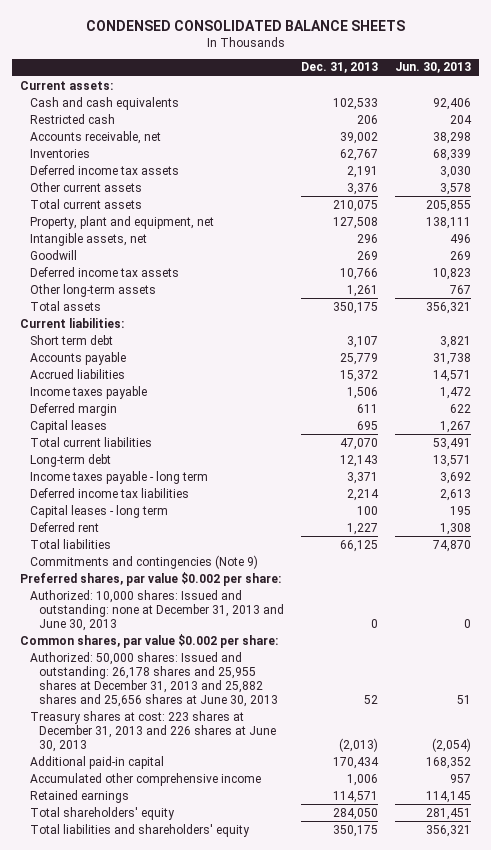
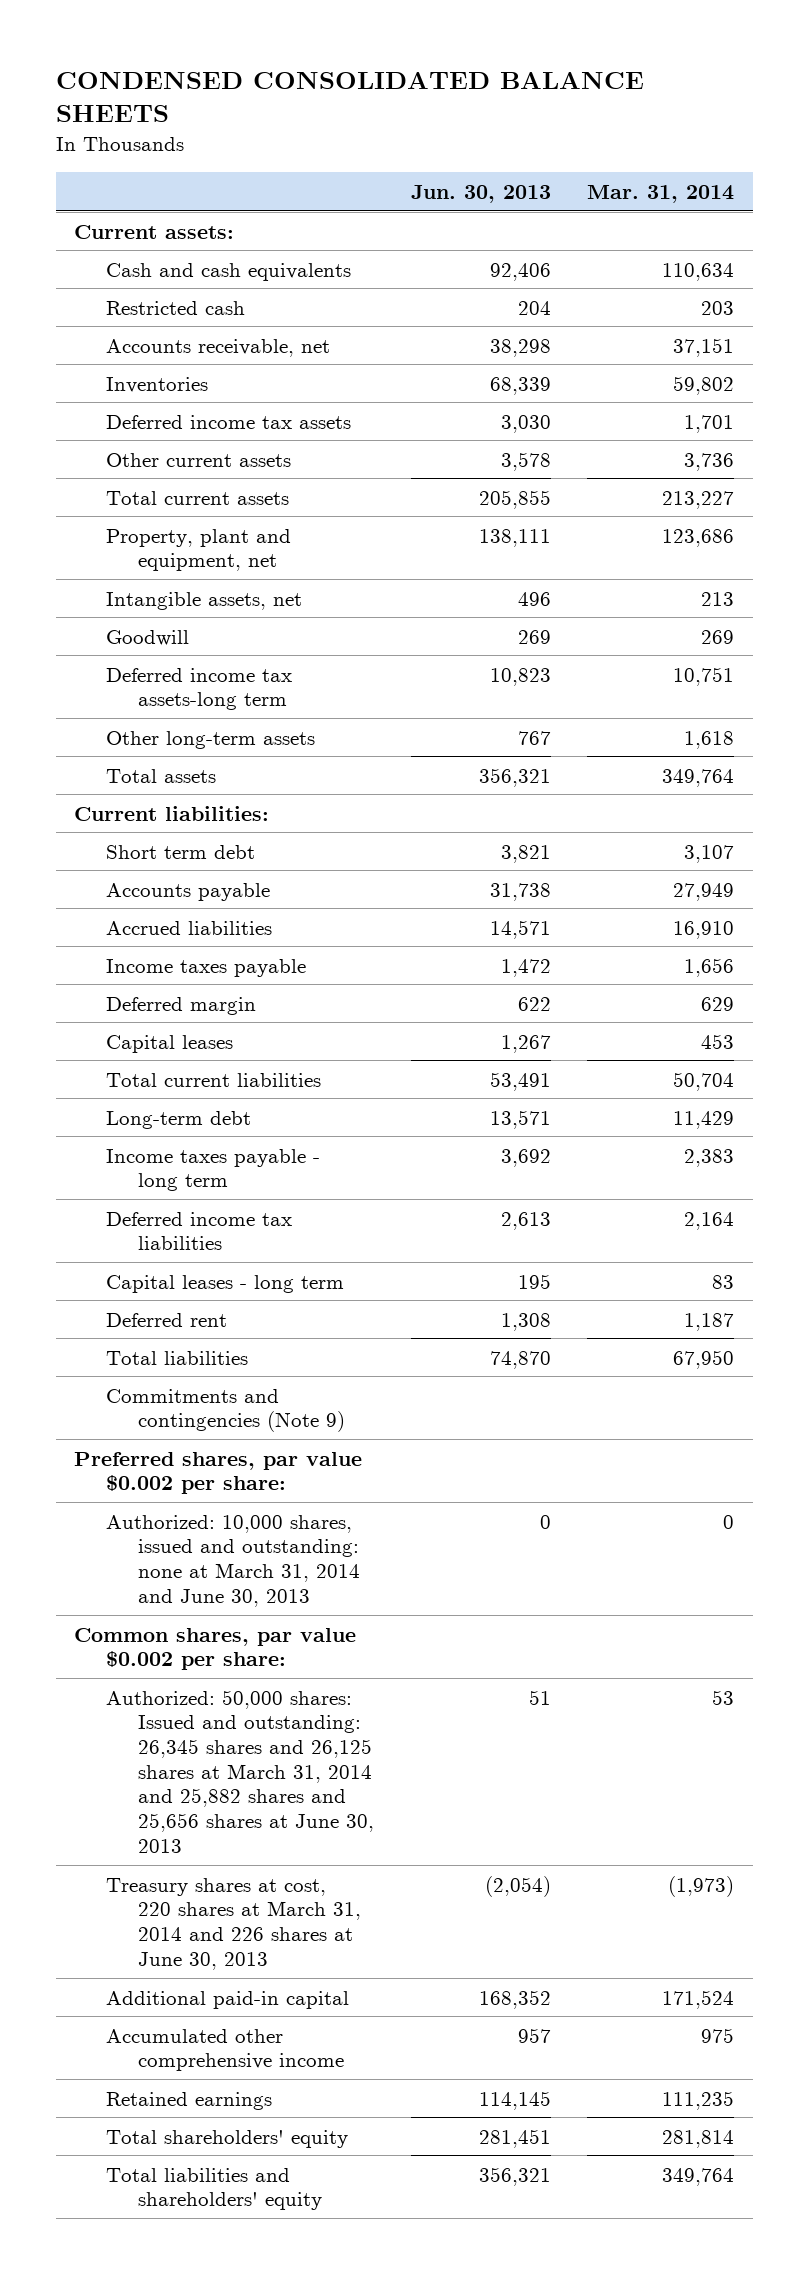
[300,62,378,74] Dec. 31, 2013 -> none
none -> [587,184,735,203] Mar. 31, 2014
[29,266,179,277] Deferred income tax assets -> [106,667,293,711] Deferred income tax assets-long term
[29,589,284,631] Authorized: 10,000 shares: Issued and outstanding: none at December 31, 2013 and June 30, 2013 -> [106,1514,361,1607] Authorized: 10,000 shares, issued and outstanding: none at March 31, 2014 and June 30, 2013
[29,651,278,707] Authorized: 50,000 shares: Issued and outstanding: 26,178 shares and 25,955 shares at December 31, 2013 and 25,882 shares and 25,656 shares at June 30, 2013 -> [106,1689,375,1853] Authorized: 50,000 shares: Issued and outstanding: 26,345 shares and 26,125 shares at March 31, 2014 and 25,882 shares and 25,656 shares at June 30, 2013
[29,710,276,752] Treasury shares at cost: 223 shares at December 31, 2013 and 226 shares at June 30, 2013 -> [106,1877,362,1970] Treasury shares at cost, 220 shares at March 31, 2014 and 226 shares at June 30, 2013

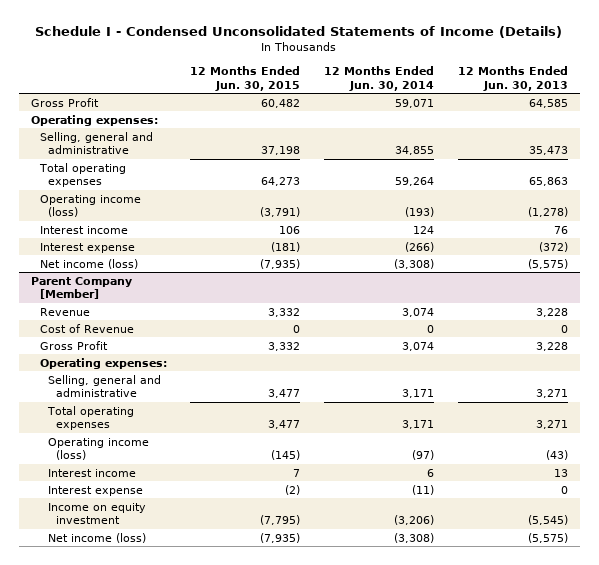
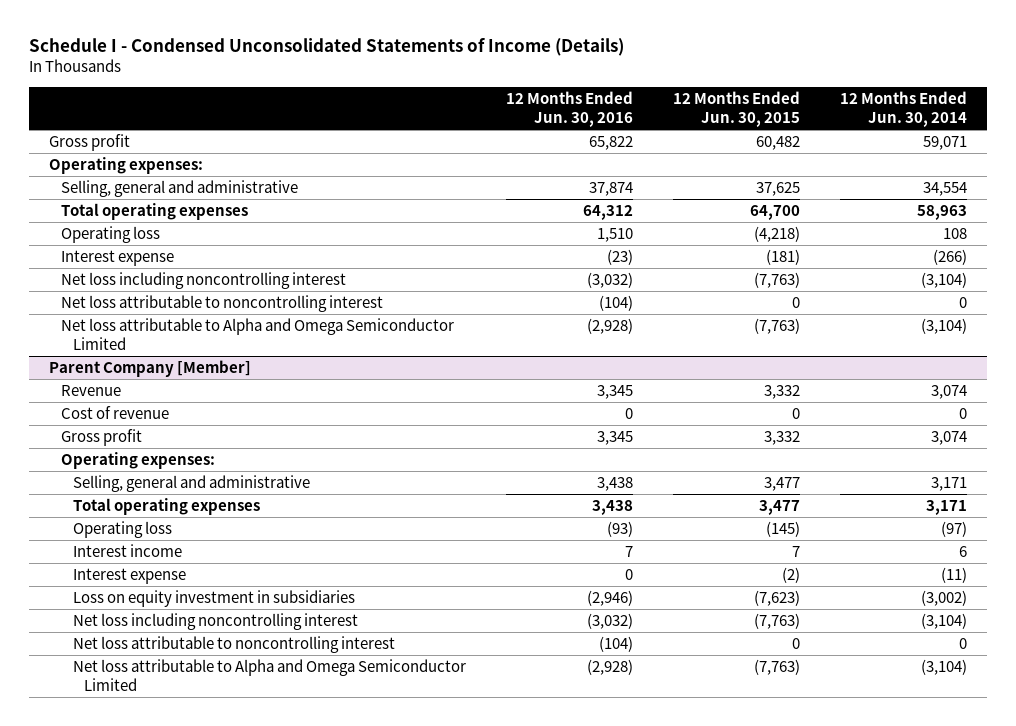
[457,66,568,91] 12 Months Ended Jun. 30, 2013 -> none
none -> [505,91,633,128] 12 Months Ended Jun. 30, 2016
[31,97,100,107] Gross Profit -> [49,133,131,151] Gross profit
[39,225,128,234] Interest income -> none
[261,146,301,156] 37,198 -> [755,181,800,196] 37,625
[394,146,434,156] 34,855 -> [922,181,967,196] 34,554
[261,177,301,187] 64,273 -> [749,204,800,220] 64,700
[394,177,434,187] 59,264 -> [916,204,967,220] 58,963
[39,194,141,218] Operating income (loss) -> [60,225,160,243] Operating loss
[260,207,301,218] (3,791) -> [753,225,800,242] (4,218)
[404,207,434,218] (193) -> [942,227,967,239] 108
none -> [60,271,346,289] Net loss including noncontrolling interest
none -> [60,294,383,312] Net loss attributable to noncontrolling interest
[39,258,138,269] Net income (loss) -> [60,317,454,351] Net loss attributable to Alpha and Omega Semiconductor Limited
[260,258,301,269] (7,935) -> [753,317,800,334] (7,763)
[393,258,434,269] (3,308) -> [920,317,967,334] (3,104)
[39,323,134,333] Cost of Revenue -> [60,405,169,419] Cost of revenue
[39,340,108,350] Gross Profit -> [60,428,142,446] Gross profit
[47,437,149,461] Operating income (loss) -> [72,520,172,538] Operating loss
[47,502,146,525] Income on equity investment -> [72,589,355,607] Loss on equity investment in subsidiaries
[260,515,301,526] (7,795) -> [753,589,800,606] (7,623)
[393,515,434,526] (3,206) -> [920,589,967,606] (3,002)
none -> [72,612,358,630] Net loss including noncontrolling interest
none -> [72,635,395,653] Net loss attributable to noncontrolling interest
[47,532,146,543] Net income (loss) -> [72,658,466,692] Net loss attributable to Alpha and Omega Semiconductor Limited
[260,532,301,543] (7,935) -> [753,658,800,675] (7,763)
[393,532,434,543] (3,308) -> [920,658,967,675] (3,104)

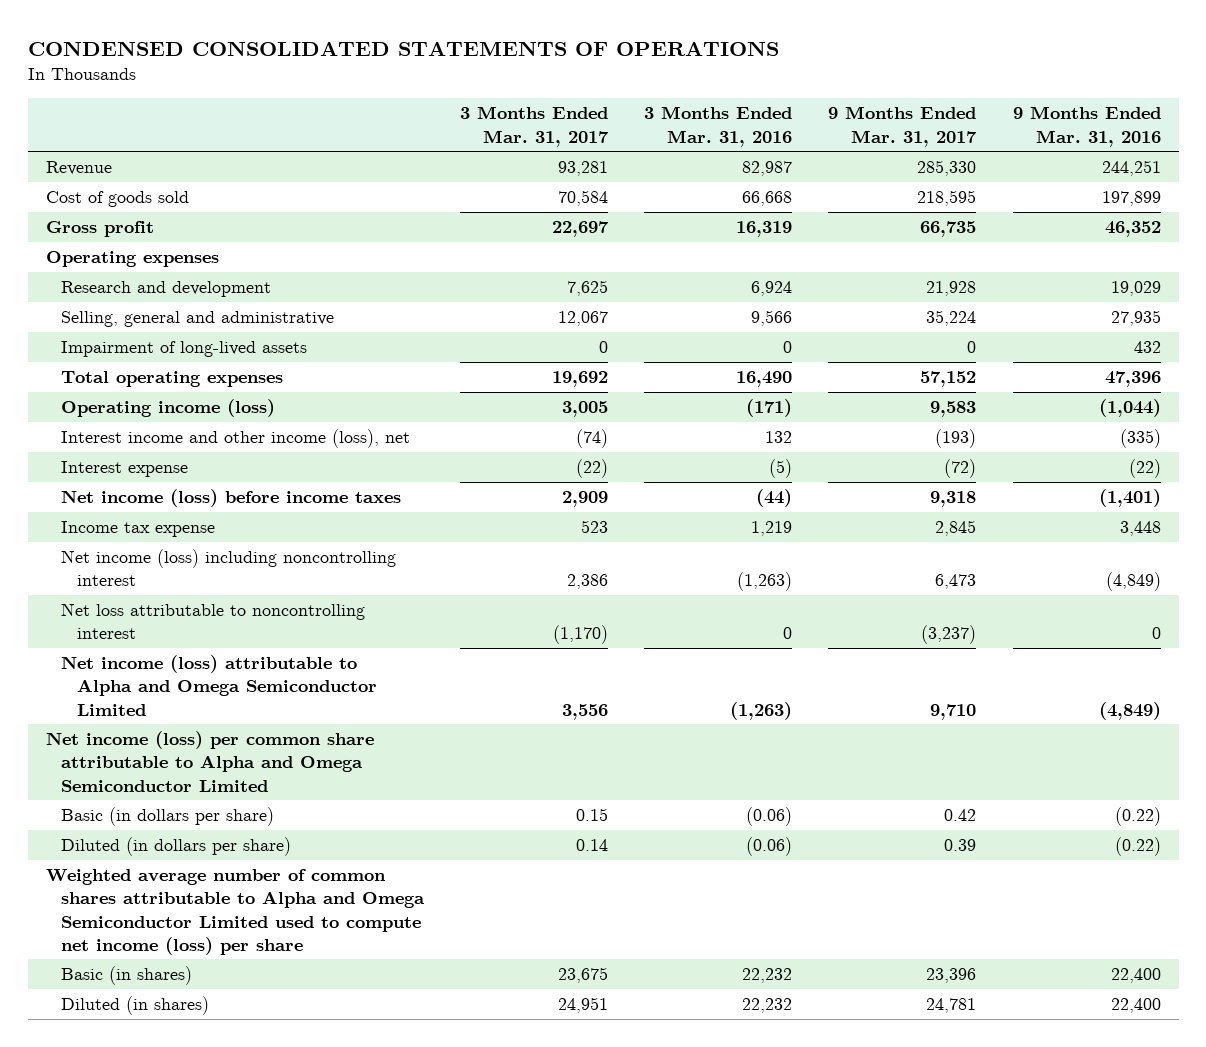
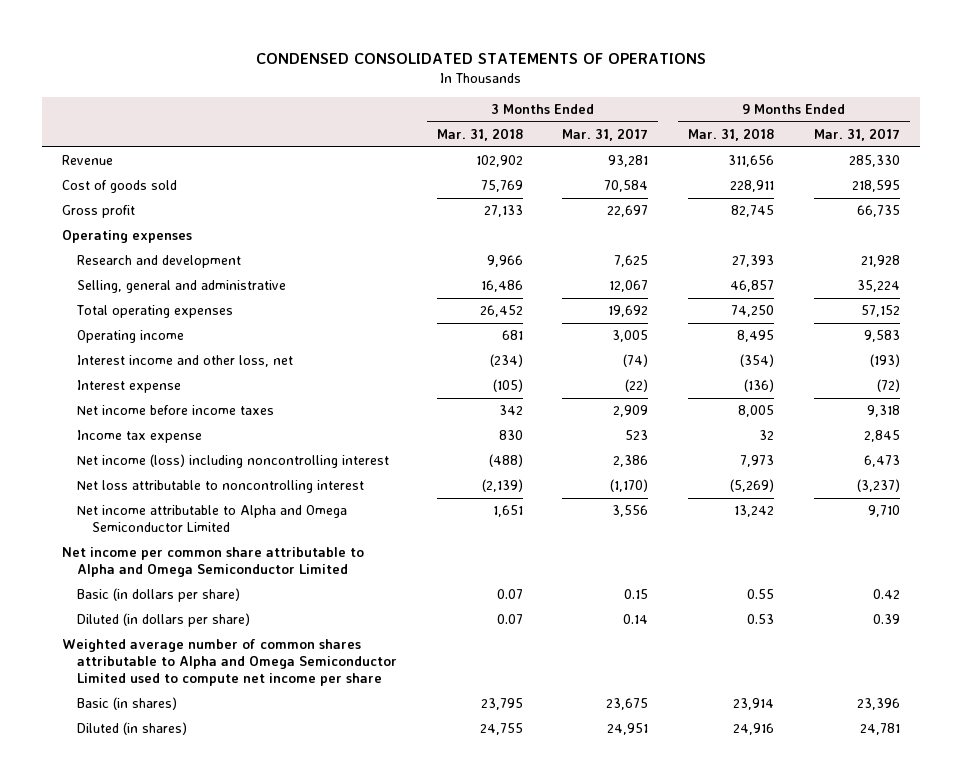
[644,106,793,147] 3 Months Ended Mar. 31, 2016 -> none
[1012,106,1161,147] 9 Months Ended Mar. 31, 2016 -> none
none -> [436,128,523,142] Mar. 31, 2018
none -> [688,128,775,142] Mar. 31, 2018
[61,341,308,358] Impairment of long-lived assets -> none
[61,399,276,418] Operating income (loss) -> [76,330,184,344] Operating income
[61,429,411,449] Interest income and other income (loss), net -> [76,355,293,368] Interest income and other loss, net
[61,489,402,508] Net income (loss) before income taxes -> [76,405,274,416] Net income before income taxes
[61,655,378,716] Net income (loss) attributable to Alpha and Omega Semiconductor Limited -> [76,505,347,533] Net income attributable to Alpha and Omega Semiconductor Limited
[45,731,374,792] Net income (loss) per common share attributable to Alpha and Omega Semiconductor Limited -> [61,547,364,578] Net income per common share attributable to Alpha and Omega Semiconductor Limited
[45,869,426,955] Weighted average number of common shares attributable to Alpha and Omega Semiconductor Limited used to compute net income (loss) per share -> [61,639,397,687] Weighted average number of common shares attributable to Alpha and Omega Semiconductor Limited used to compute net income per share

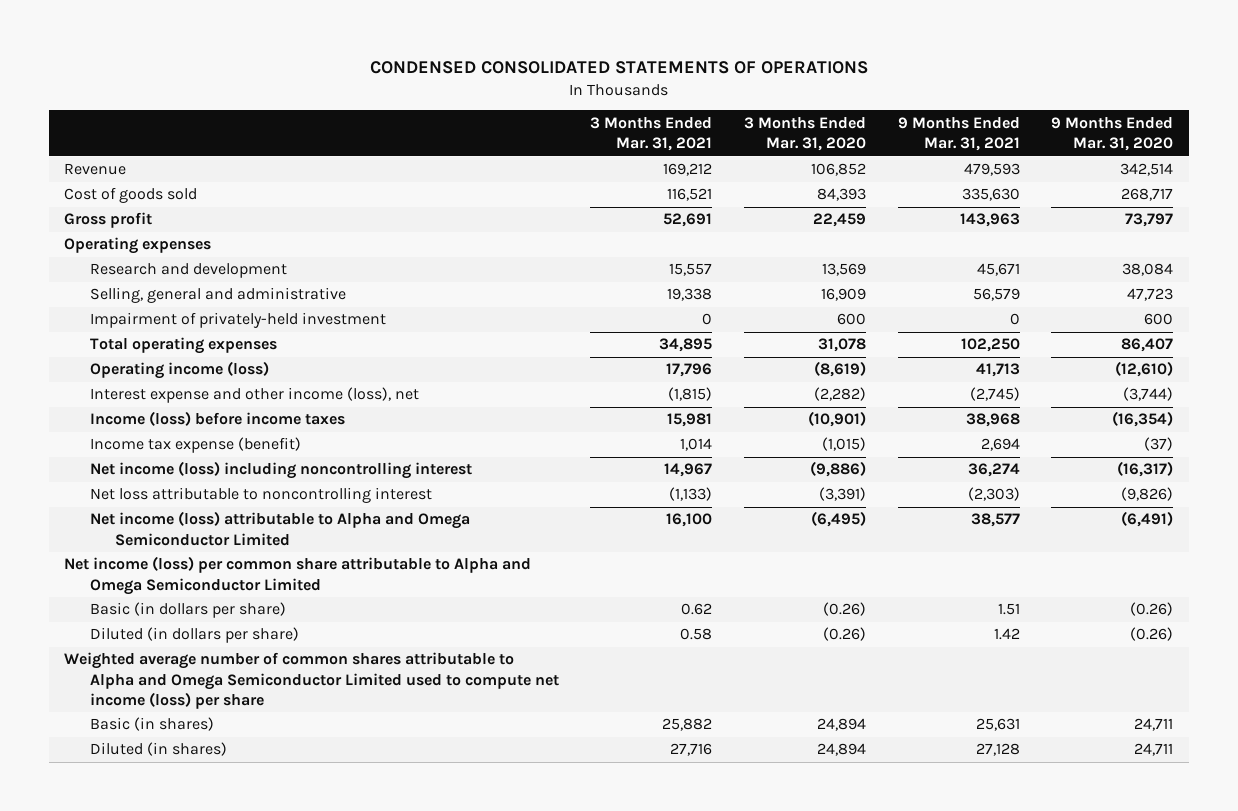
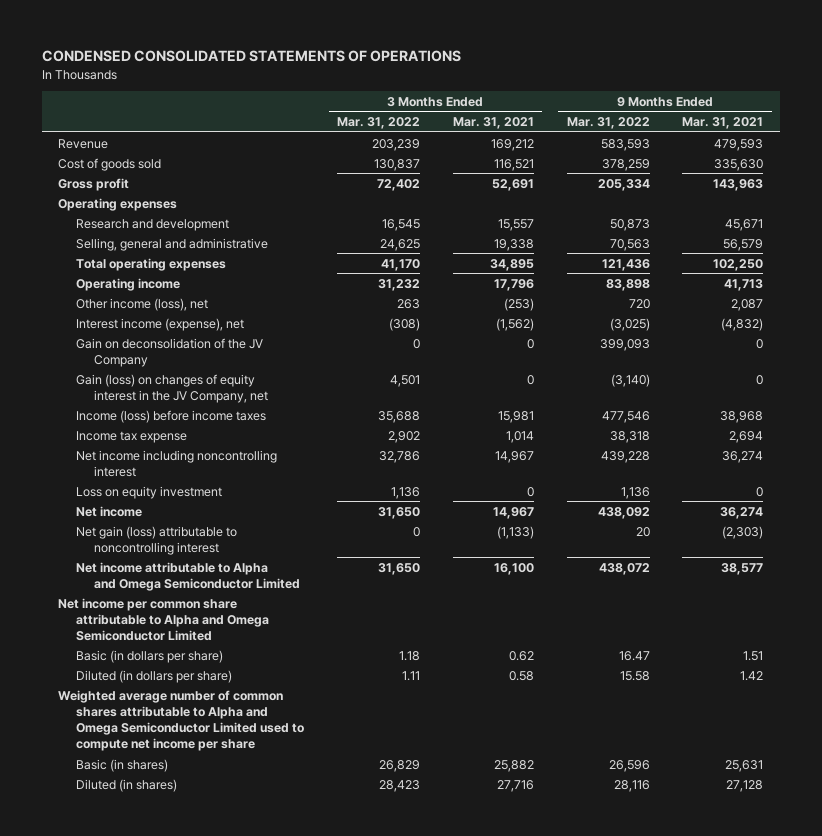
[743,116,866,152] 3 Months Ended Mar. 31, 2020 -> none
[1051,116,1174,152] 9 Months Ended Mar. 31, 2020 -> none
none -> [336,117,420,130] Mar. 31, 2022
none -> [566,117,650,130] Mar. 31, 2022
[89,312,386,329] Impairment of privately-held investment -> none
[89,361,269,380] Operating income (loss) -> [76,277,181,291] Operating income
none -> [76,297,209,311] Other income (loss), net
[89,387,419,404] Interest expense and other income (loss), net -> [76,317,245,331] Interest income (expense), net
[668,387,713,402] (1,815) -> [495,317,534,331] (1,562)
[969,387,1020,402] (2,745) -> [721,317,764,331] (4,832)
none -> [76,337,264,367] Gain on deconsolidation of the JV Company
none -> [76,373,268,403] Gain (loss) on changes of equity interest in the JV Company, net
[89,437,301,454] Income tax expense (benefit) -> [76,430,188,443] Income tax expense
none -> [76,449,278,477] Net income including noncontrolling interest
none -> [76,485,223,499] Loss on equity investment
[89,461,472,480] Net income (loss) including noncontrolling interest -> [76,505,143,517] Net income
[89,487,432,504] Net loss attributable to noncontrolling interest -> [76,525,238,555] Net gain (loss) attributable to noncontrolling interest
[89,511,470,546] Net income (loss) attributable to Alpha and Omega Semiconductor Limited -> [76,561,300,591] Net income attributable to Alpha and Omega Semiconductor Limited
[64,556,532,595] Net income (loss) per common share attributable to Alpha and Omega Semiconductor Limited -> [58,597,270,641] Net income per common share attributable to Alpha and Omega Semiconductor Limited
[64,652,559,709] Weighted average number of common shares attributable to Alpha and Omega Semiconductor Limited used to compute net income (loss) per share -> [58,689,305,752] Weighted average number of common shares attributable to Alpha and Omega Semiconductor Limited used to compute net income per share

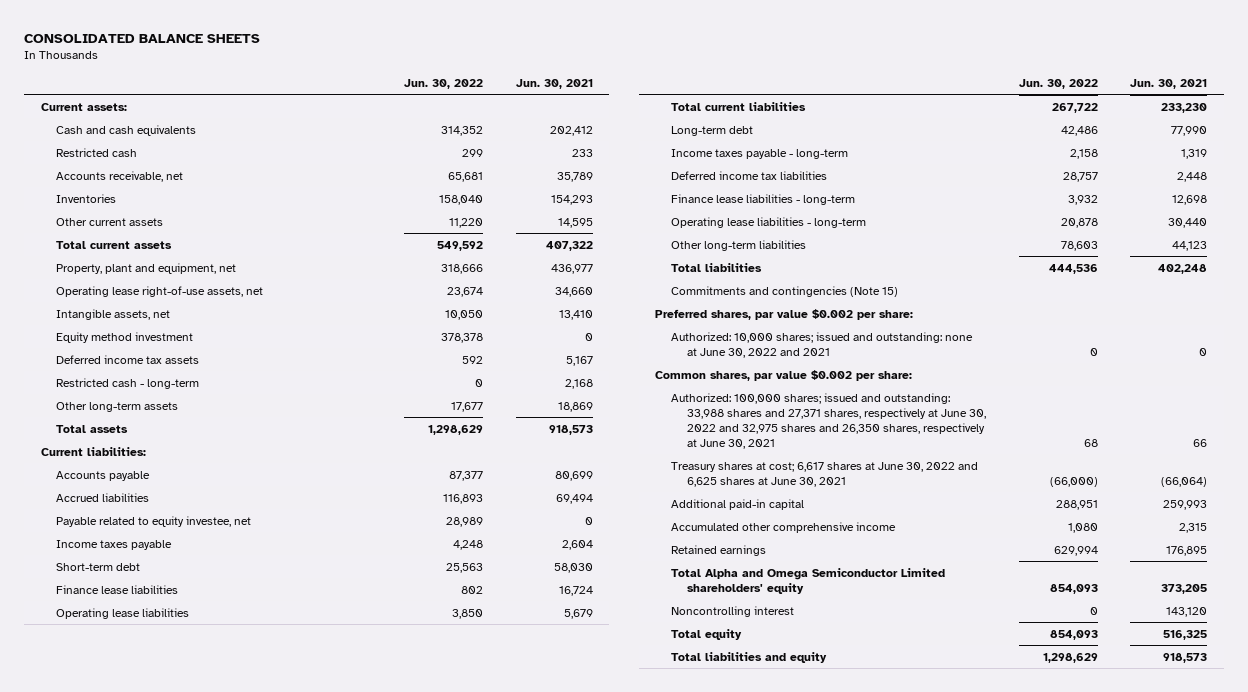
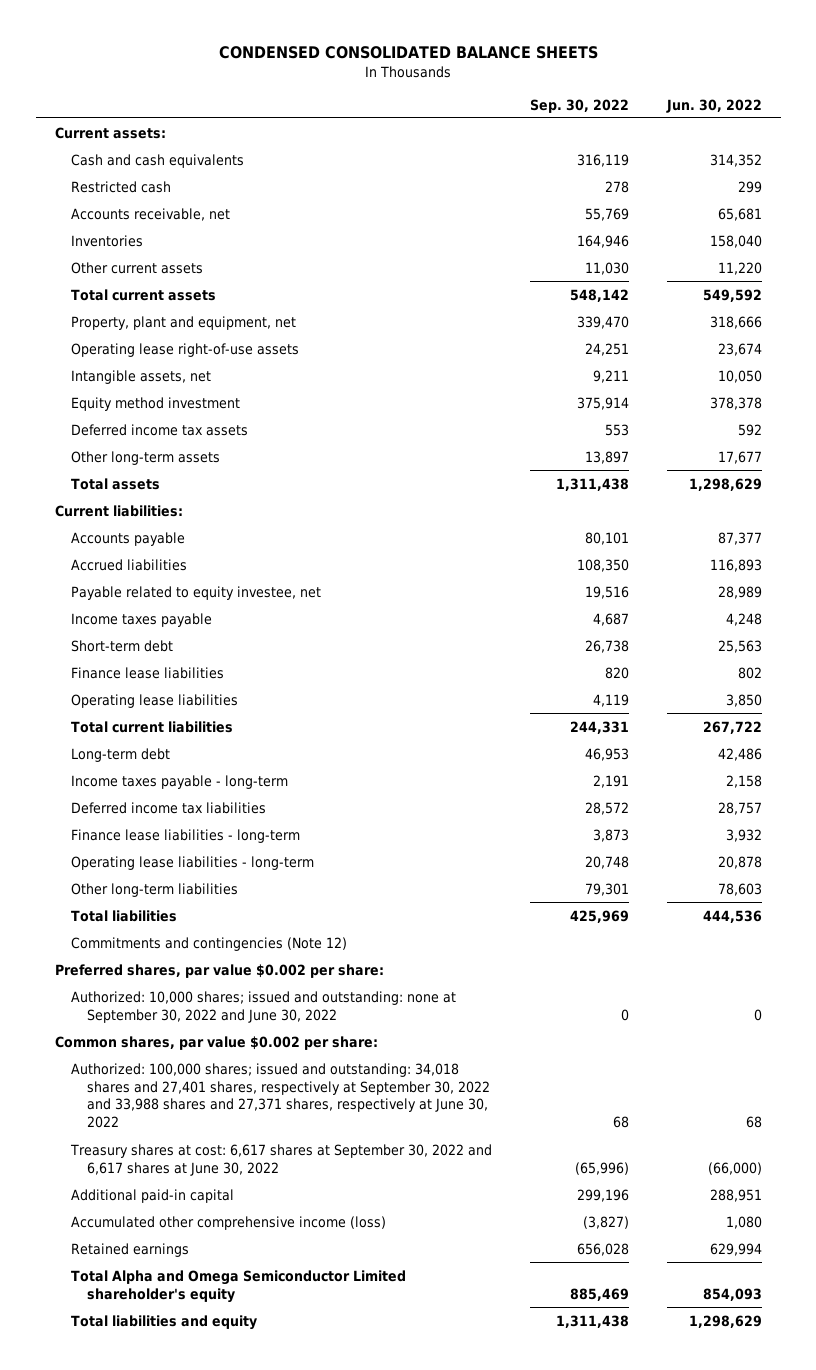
[24,33,261,43] CONSOLIDATED BALANCE SHEETS -> [219,45,599,59] CONDENSED CONSOLIDATED BALANCE SHEETS
[515,78,593,89] Jun. 30, 2021 -> none
none -> [529,98,629,113] Sep. 30, 2022
[56,285,264,297] Operating lease right-of-use assets, net -> [71,342,300,357] Operating lease right-of-use assets
[56,377,200,389] Restricted cash - long-term -> none
[671,285,899,297] Commitments and contingencies (Note 15) -> [71,936,348,951] Commitments and contingencies (Note 12)
[671,331,974,358] Authorized: 10,000 shares; issued and outstanding: none at June 30, 2022 and 2021 -> [71,990,457,1023] Authorized: 10,000 shares; issued and outstanding: none at September 30, 2022 and June 30, 2022
[671,392,987,449] Authorized: 100,000 shares; issued and outstanding: 33,988 shares and 27,371 shares, respectively at June 30, 2022 and 32,975 shares and 26,350 shares, respectively at June 30, 2021 -> [71,1062,491,1129] Authorized: 100,000 shares; issued and outstanding: 34,018 shares and 27,401 shares, respectively at September 30, 2022 and 33,988 shares and 27,371 shares, respectively at June 30, 2022
[671,461,979,487] Treasury shares at cost; 6,617 shares at June 30, 2022 and 6,625 shares at June 30, 2021 -> [70,1143,493,1176] Treasury shares at cost: 6,617 shares at September 30, 2022 and 6,617 shares at June 30, 2022
[671,521,897,533] Accumulated other comprehensive income -> [71,1215,387,1230] Accumulated other comprehensive income (loss)
[671,605,795,617] Noncontrolling interest -> none
[671,628,743,640] Total equity -> none
[671,567,946,594] Total Alpha and Omega Semiconductor Limited shareholders' equity -> [71,1269,407,1303] Total Alpha and Omega Semiconductor Limited shareholder's equity

